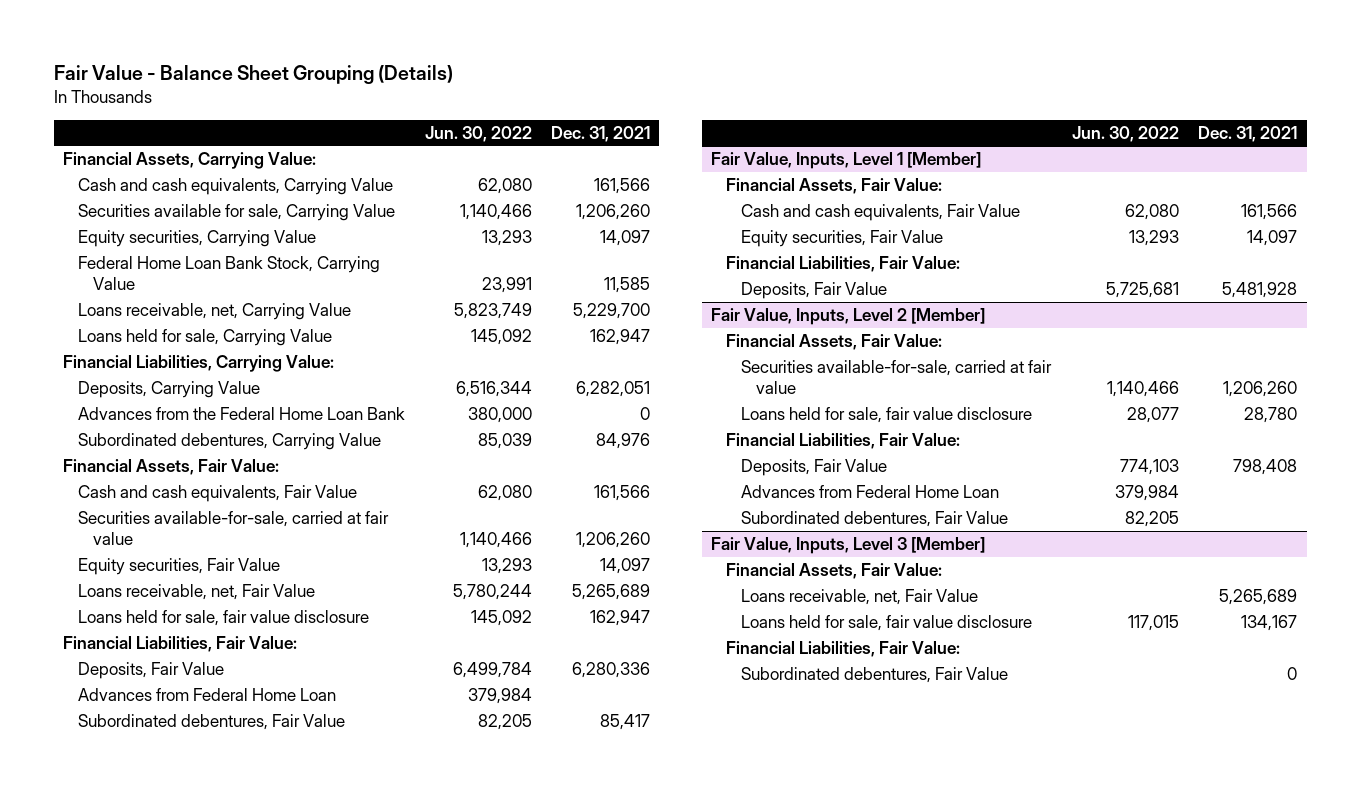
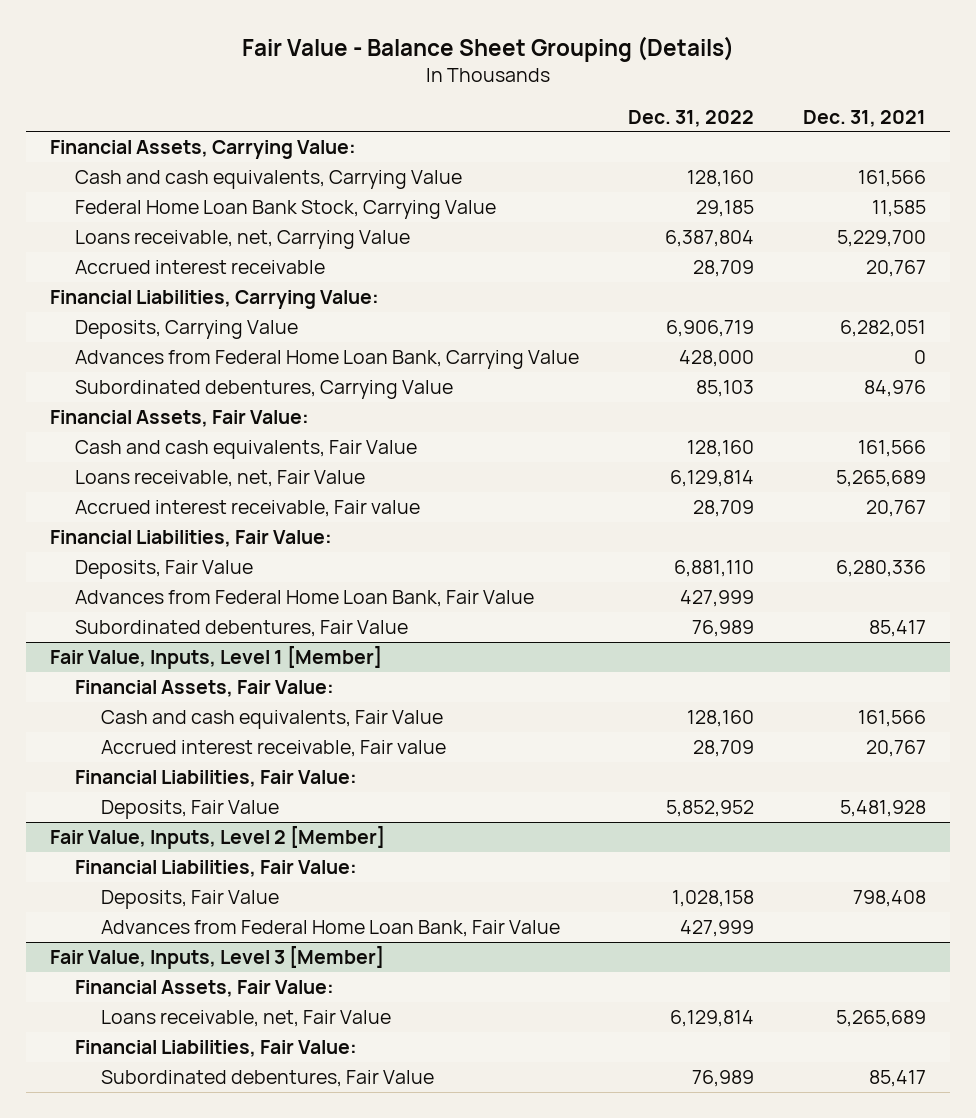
[424,125,532,142] Jun. 30, 2022 -> none
none -> [628,109,755,127] Dec. 31, 2022
[78,203,396,221] Securities available for sale, Carrying Value -> none
[78,229,317,247] Equity securities, Carrying Value -> none
[78,328,333,346] Loans held for sale, Carrying Value -> none
none -> [75,259,326,274] Accrued interest receivable
[78,406,406,420] Advances from the Federal Home Loan Bank -> [75,349,580,369] Advances from Federal Home Loan Bank, Carrying Value
[78,510,390,546] Securities available-for-sale, carried at fair value -> none
[78,557,281,575] Equity securities, Fair Value -> none
[78,609,370,626] Loans held for sale, fair value disclosure -> none
none -> [75,499,421,517] Accrued interest receivable, Fair value
[78,687,337,701] Advances from Federal Home Loan -> [75,589,535,607] Advances from Federal Home Loan Bank, Fair Value
[741,229,944,247] Equity securities, Fair Value -> none
none -> [100,739,446,757] Accrued interest receivable, Fair value
[726,333,943,350] Financial Assets, Fair Value: -> none
[741,359,1053,395] Securities available-for-sale, carried at fair value -> none
[741,406,1033,423] Loans held for sale, fair value disclosure -> none
[741,510,1009,527] Subordinated debentures, Fair Value -> none
[741,484,1000,498] Advances from Federal Home Loan -> [100,919,560,937] Advances from Federal Home Loan Bank, Fair Value
[741,614,1033,631] Loans held for sale, fair value disclosure -> none
[1287,666,1298,680] 0 -> [868,1069,926,1087] 85,417

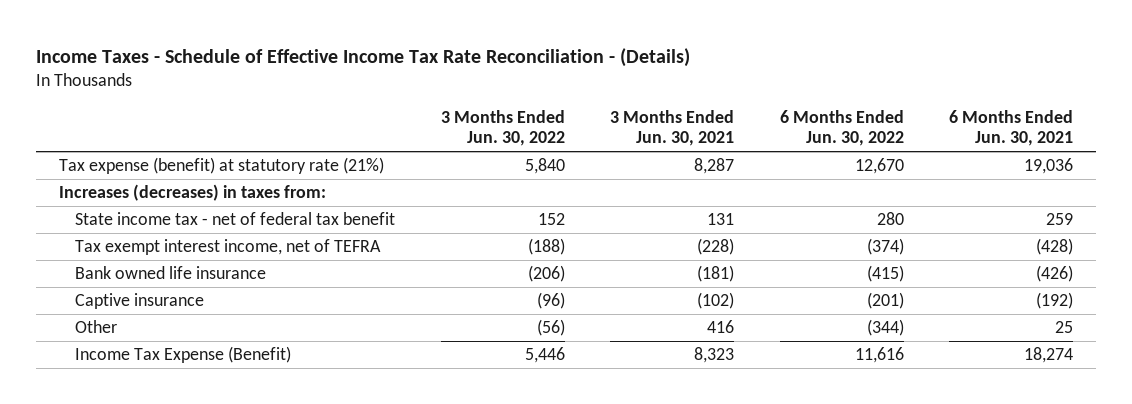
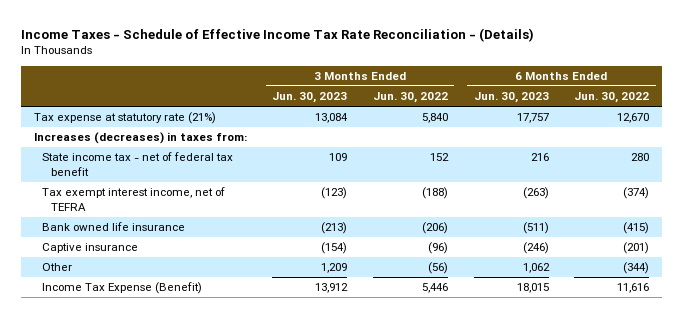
[610,109,735,147] 3 Months Ended Jun. 30, 2021 -> none
[949,109,1074,147] 6 Months Ended Jun. 30, 2021 -> none
none -> [272,92,348,104] Jun. 30, 2023
none -> [473,92,549,104] Jun. 30, 2023
[58,157,384,175] Tax expense (benefit) at statutory rate (21%) -> [33,112,216,125] Tax expense at statutory rate (21%)

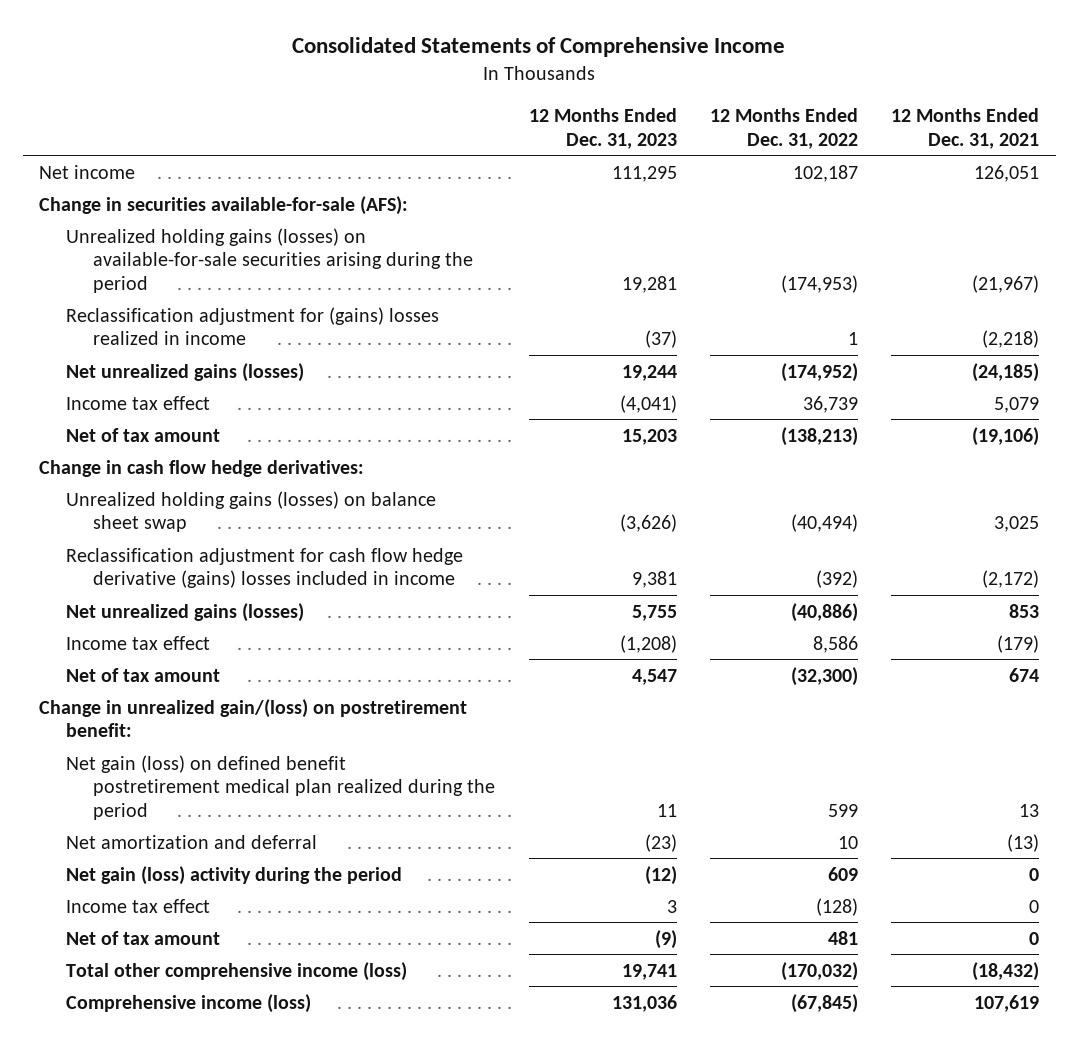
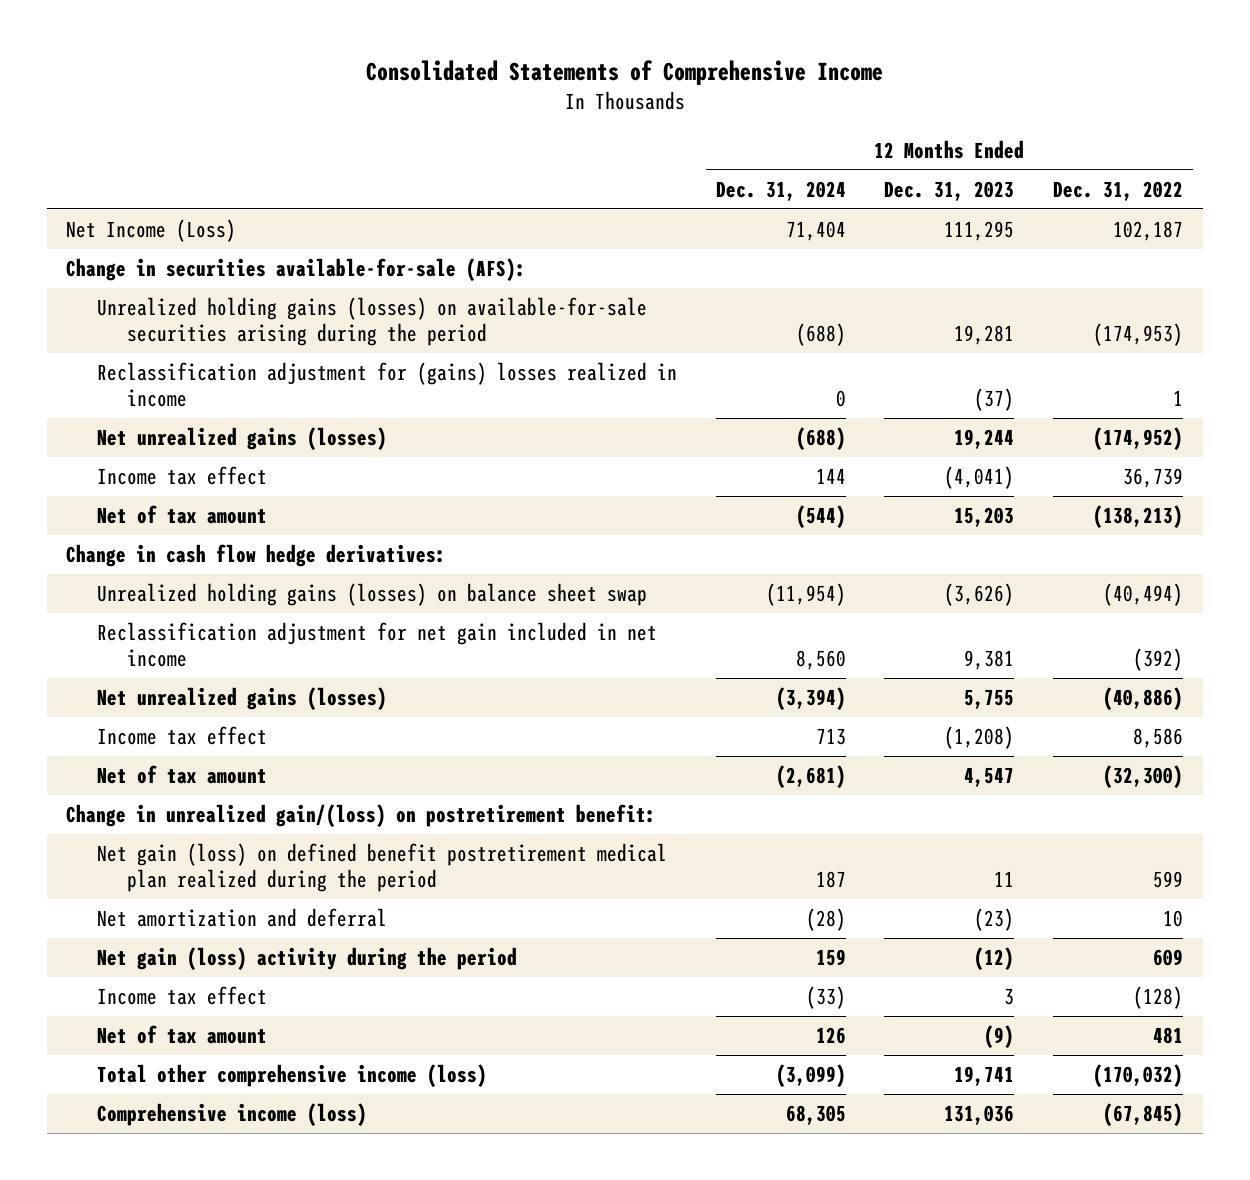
[891,108,1040,149] 12 Months Ended Dec. 31, 2021 -> none
none -> [715,180,846,201] Dec. 31, 2024
[39,164,136,179] Net income -> [66,219,237,243] Net Income (Loss)
[66,547,464,589] Reclassification adjustment for cash flow hedge derivative (gains) losses included in income -> [96,622,657,667] Reclassification adjustment for net gain included in net income

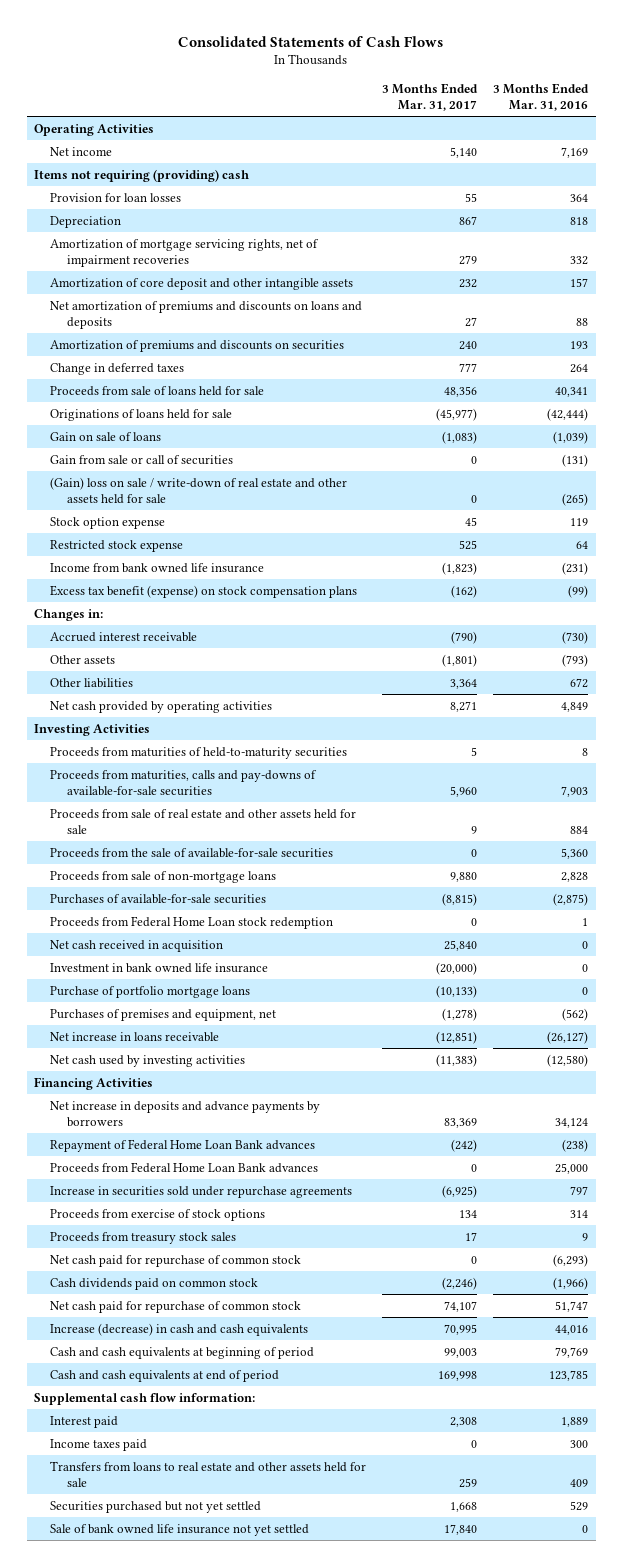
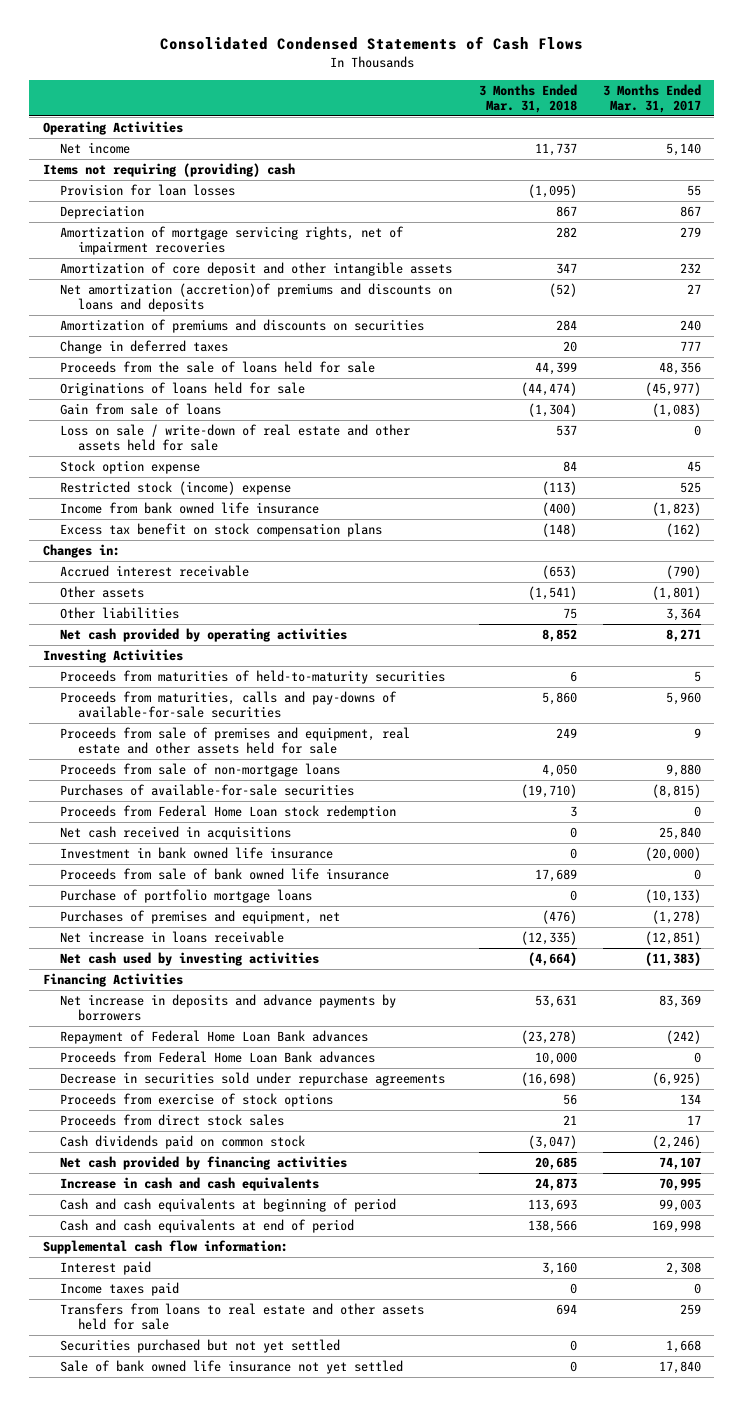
[178,35,444,47] Consolidated Statements of Cash Flows -> [159,36,583,51] Consolidated Condensed Statements of Cash Flows
[493,82,590,111] 3 Months Ended Mar. 31, 2016 -> none
none -> [478,83,577,113] 3 Months Ended Mar. 31, 2018
[50,300,363,329] Net amortization of premiums and discounts on loans and deposits -> [60,282,453,313] Net amortization (accretion)of premiums and discounts on loans and deposits
[50,385,265,396] Proceeds from sale of loans held for sale -> [60,360,376,373] Proceeds from the sale of loans held for sale
[50,454,234,465] Gain from sale or call of securities -> none
[50,431,162,441] Gain on sale of loans -> [60,402,222,415] Gain from sale of loans
[50,476,348,504] (Gain) loss on sale / write-down of real estate and other assets held for sale -> [60,423,411,452] Loss on sale / write-down of real estate and other assets held for sale
[50,539,184,552] Restricted stock expense -> [60,480,292,495] Restricted stock (income) expense
[50,584,358,598] Excess tax benefit (expense) on stock compensation plans -> [60,522,383,537] Excess tax benefit on stock compensation plans
[50,847,334,858] Proceeds from the sale of available-for-sale securities -> none
[50,808,357,834] Proceeds from sale of real estate and other assets held for sale -> [60,726,411,755] Proceeds from sale of premises and equipment, real estate and other assets held for sale
[50,939,224,952] Net cash received in acquisition -> [60,825,292,840] Net cash received in acquisitions
none -> [60,867,390,880] Proceeds from sale of bank owned life insurance
[50,1185,353,1198] Increase in securities sold under repurchase agreements -> [60,1071,446,1086] Decrease in securities sold under repurchase agreements
[50,1254,302,1267] Net cash paid for repurchase of common stock -> none
[50,1231,237,1244] Proceeds from treasury stock sales -> [60,1113,285,1126] Proceeds from direct stock sales
[50,1300,302,1313] Net cash paid for repurchase of common stock -> [60,1155,348,1170] Net cash provided by financing activities
[50,1322,309,1336] Increase (decrease) in cash and cash equivalents -> [60,1176,320,1191] Increase in cash and cash equivalents

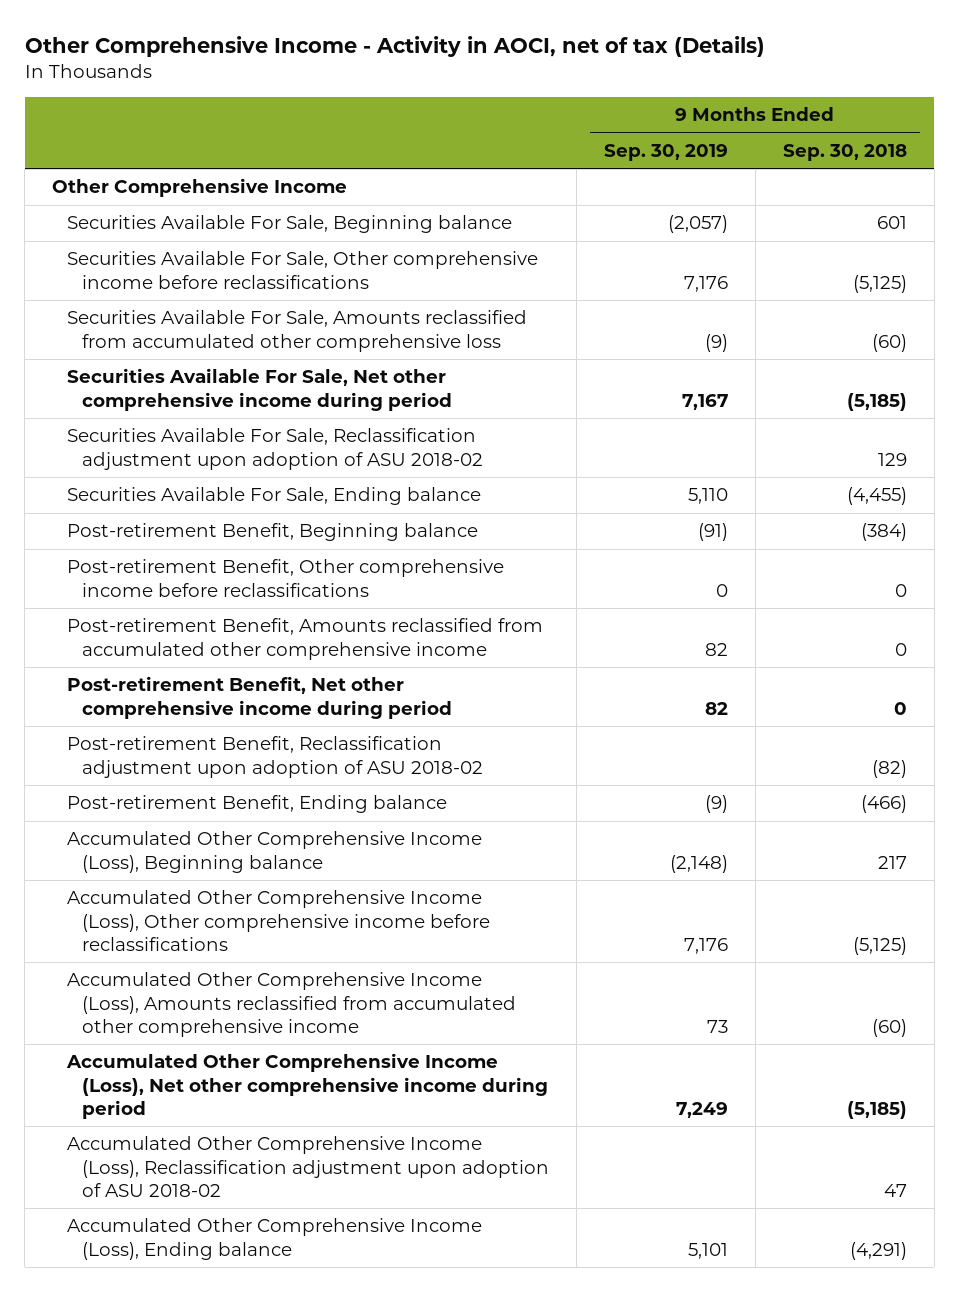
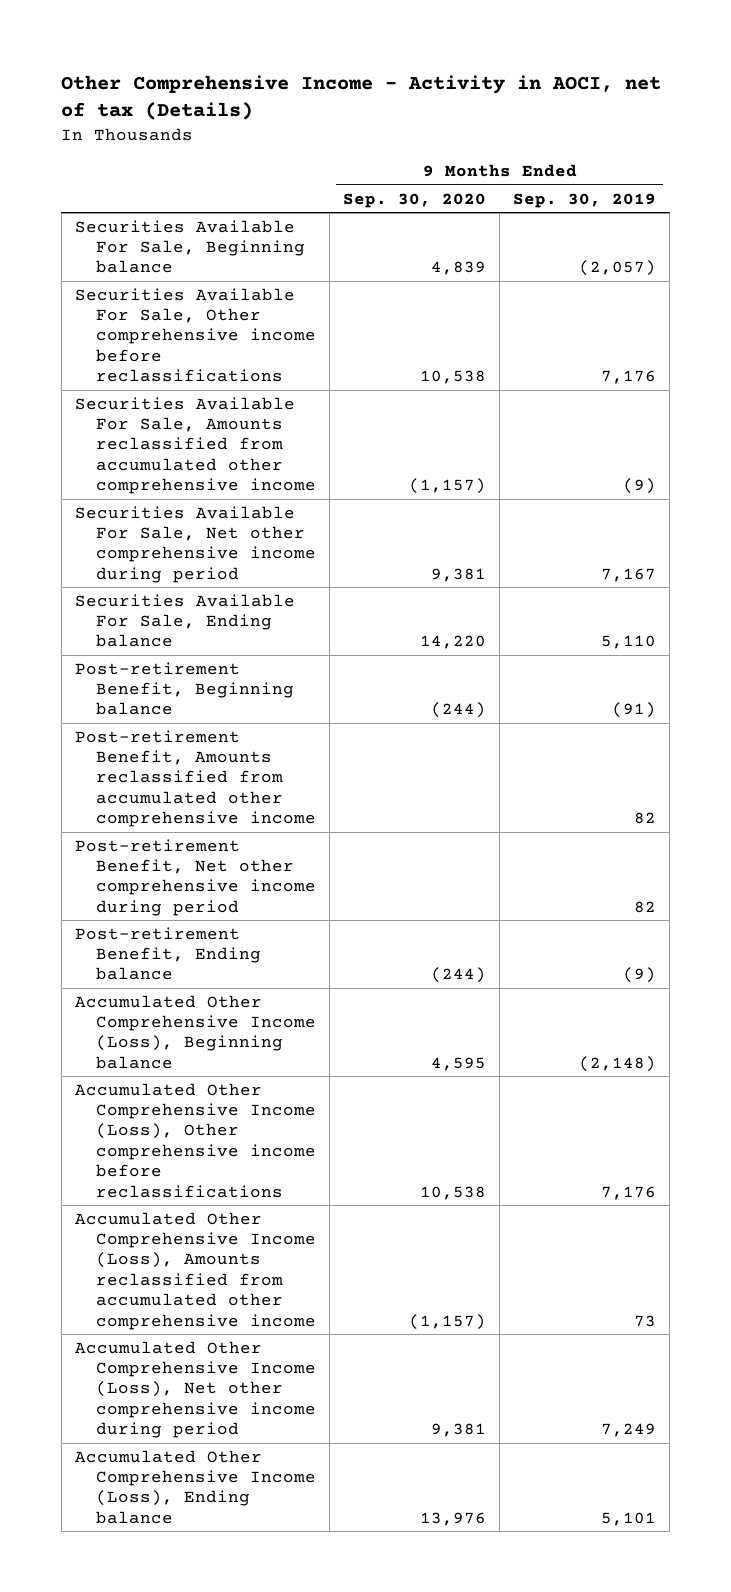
[782,143,907,161] Sep. 30, 2018 -> none
none -> [343,192,487,208] Sep. 30, 2020
[52,178,348,198] Other Comprehensive Income -> none
[67,310,528,352] Securities Available For Sale, Amounts reclassified from accumulated other comprehensive loss -> [74,396,317,495] Securities Available For Sale, Amounts reclassified from accumulated other comprehensive income
[67,428,484,470] Securities Available For Sale, Reclassification adjustment upon adoption of ASU 2018-02 -> none
[67,559,505,597] Post-retirement Benefit, Other comprehensive income before reclassifications -> none
[67,736,484,778] Post-retirement Benefit, Reclassification adjustment upon adoption of ASU 2018-02 -> none
[67,1136,550,1197] Accumulated Other Comprehensive Income (Loss), Reclassification adjustment upon adoption of ASU 2018-02 -> none

